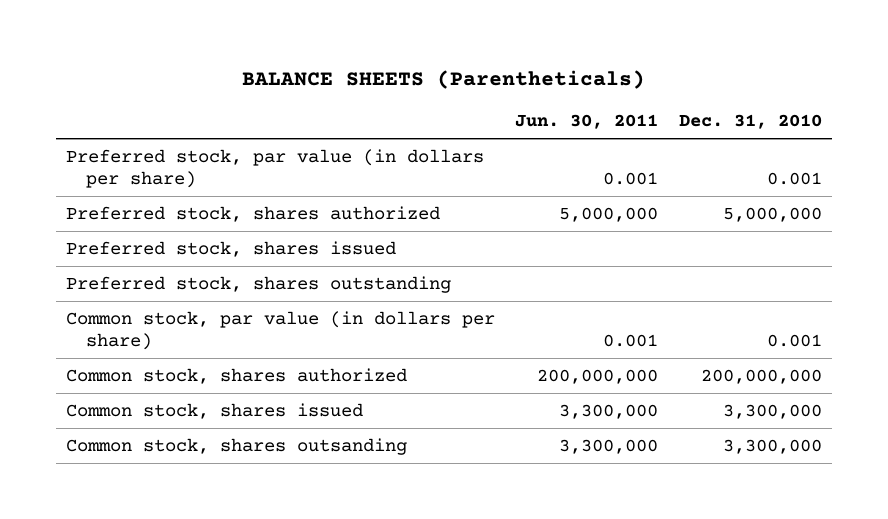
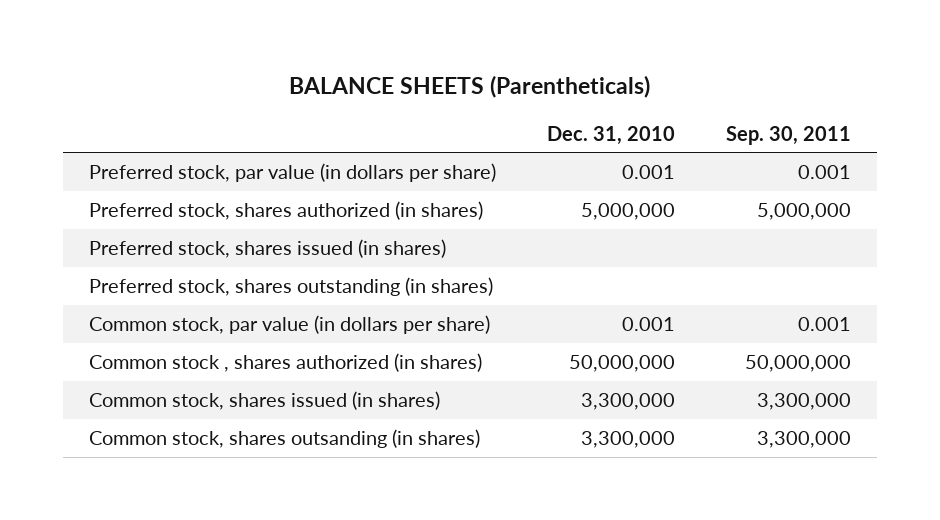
[515,114,659,130] Jun. 30, 2011 -> none
none -> [726,125,852,145] Sep. 30, 2011
[65,205,440,222] Preferred stock, shares authorized -> [88,201,483,221] Preferred stock, shares authorized (in shares)
[65,240,396,257] Preferred stock, shares issued -> [88,239,446,259] Preferred stock, shares issued (in shares)
[65,275,451,293] Preferred stock, shares outstanding -> [88,277,493,297] Preferred stock, shares outstanding (in shares)
[65,367,407,384] Common stock, shares authorized -> [88,353,482,373] Common stock , shares authorized (in shares)
[701,368,823,384] 200,000,000 -> [569,355,676,373] 50,000,000
[65,402,363,419] Common stock, shares issued -> [88,391,440,411] Common stock, shares issued (in shares)
[65,437,407,455] Common stock, shares outsanding -> [88,429,480,449] Common stock, shares outsanding (in shares)

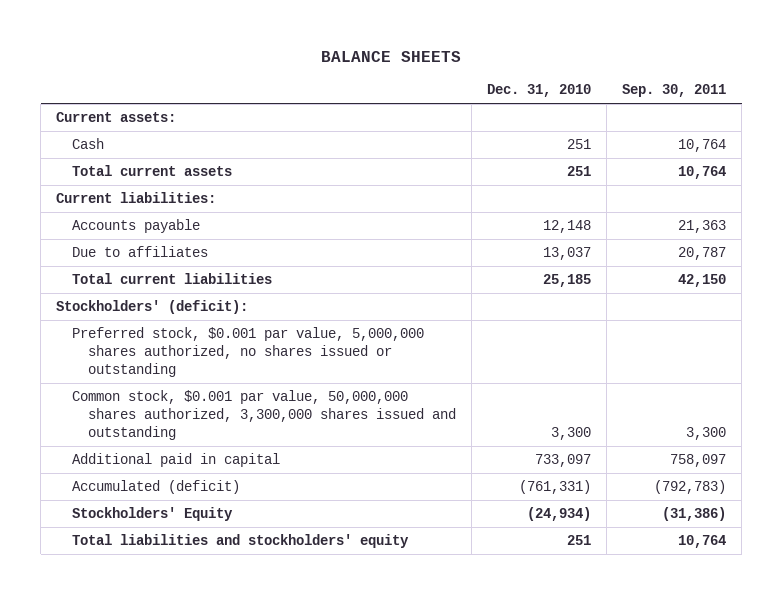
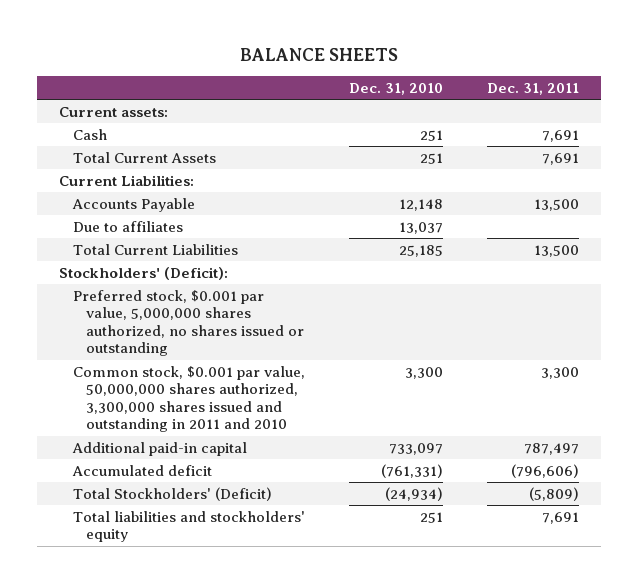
[622,84,727,98] Sep. 30, 2011 -> none
none -> [487,82,580,95] Dec. 31, 2011
[72,165,233,177] Total current assets -> [72,151,216,163] Total Current Assets
[56,192,217,204] Current liabilities: -> [59,174,195,186] Current Liabilities:
[72,219,201,234] Accounts payable -> [71,197,195,212] Accounts Payable
[72,273,273,285] Total current liabilities -> [72,243,238,255] Total Current Liabilities
[56,300,249,315] Stockholders' (deficit): -> [59,266,229,280] Stockholders' (Deficit):
[72,390,457,441] Common stock, $0.001 par value, 50,000,000 shares authorized, 3,300,000 shares issued and outstanding -> [72,365,305,433] Common stock, $0.001 par value, 50,000,000 shares authorized, 3,300,000 shares issued and outstanding in 2011 and 2010
[72,453,281,468] Additional paid in capital -> [71,441,247,456] Additional paid-in capital
[72,480,241,495] Accumulated (deficit) -> [71,464,212,476] Accumulated deficit
[72,507,234,522] Stockholders' Equity -> [72,486,272,501] Total Stockholders' (Deficit)

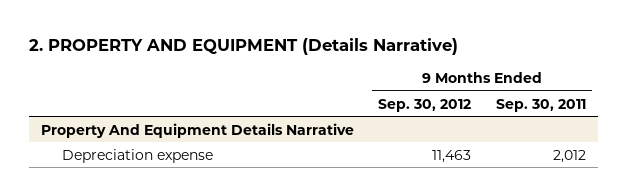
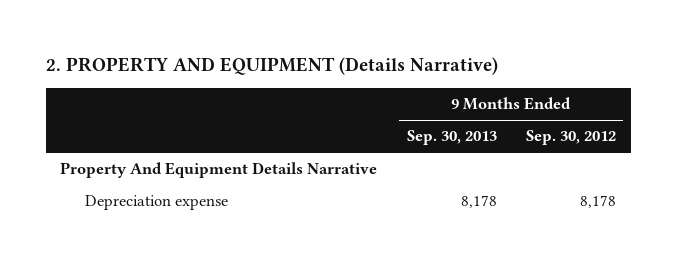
[495,98,586,112] Sep. 30, 2011 -> none
none -> [406,130,497,146] Sep. 30, 2013
[432,149,472,163] 11,463 -> [580,195,617,209] 8,178

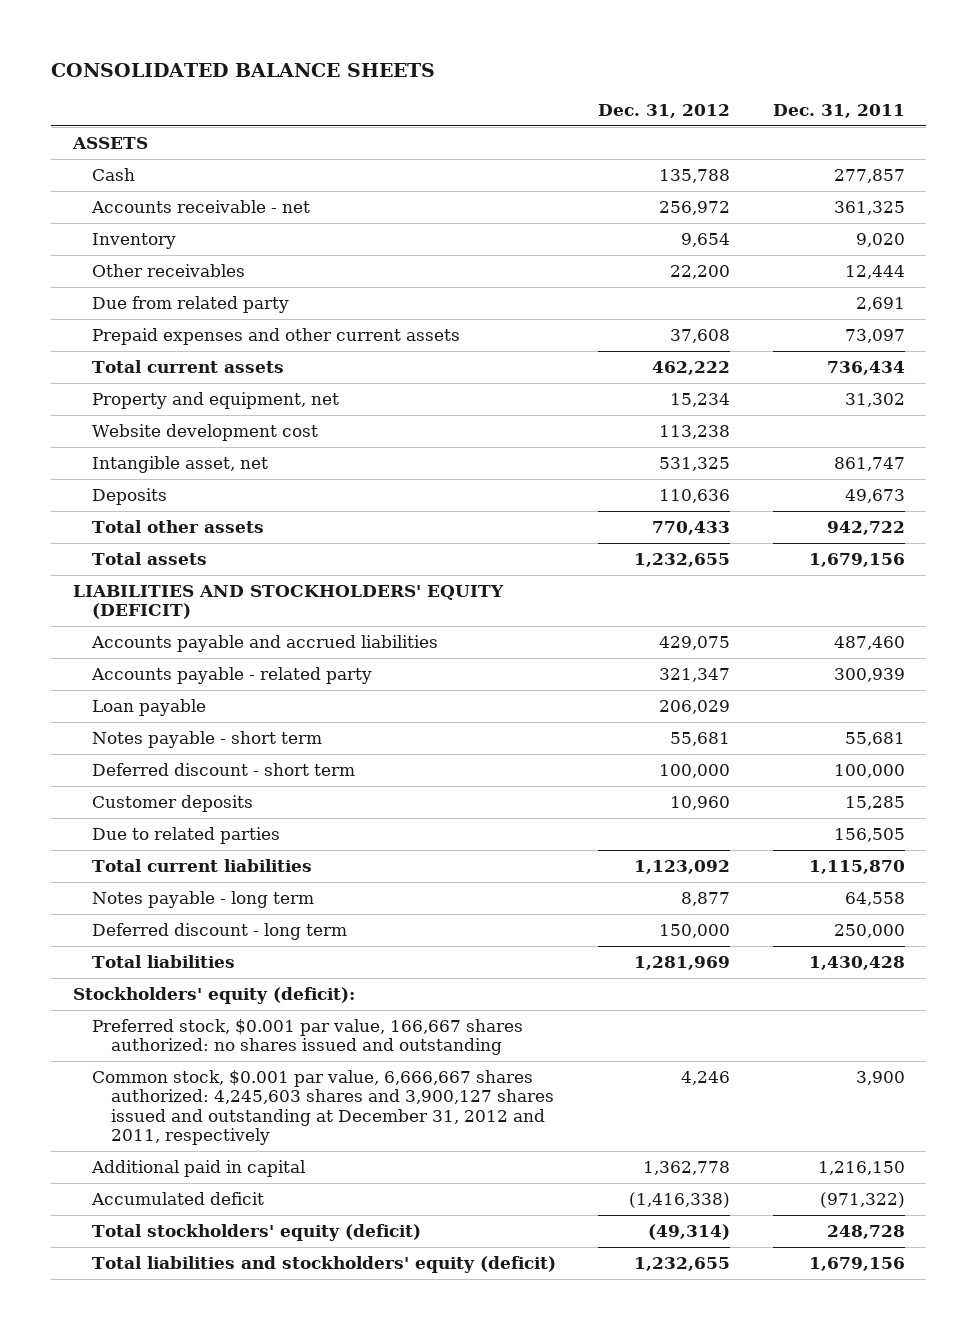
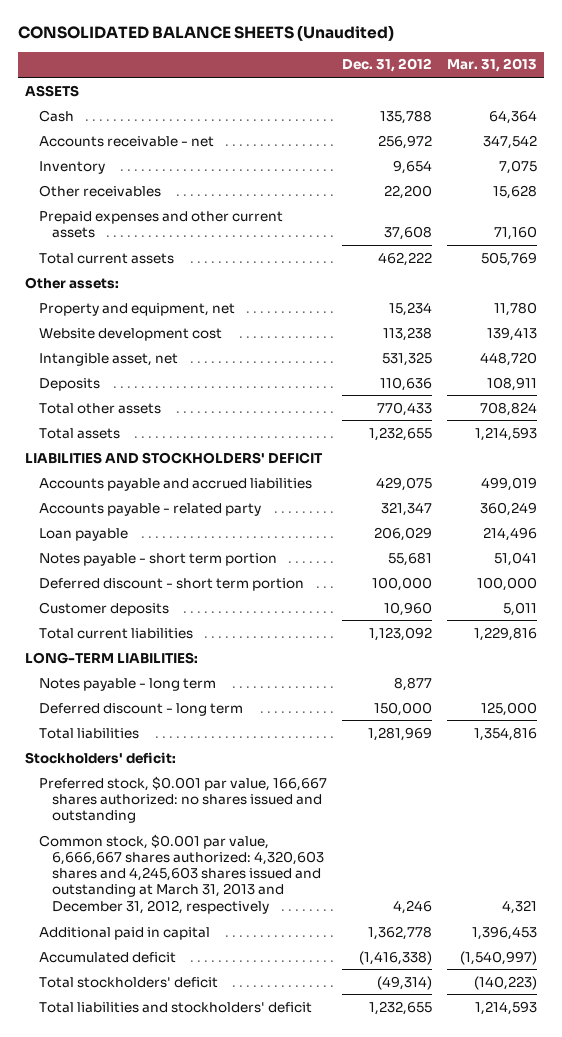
[51,63,436,78] CONSOLIDATED BALANCE SHEETS -> [17,25,394,42] CONSOLIDATED BALANCE SHEETS (Unaudited)
[772,104,905,119] Dec. 31, 2011 -> none
none -> [446,58,537,73] Mar. 31, 2013
[91,296,289,314] Due from related party -> none
none -> [25,276,120,289] Other assets:
[72,585,504,620] LIABILITIES AND STOCKHOLDERS' EQUITY (DEFICIT) -> [25,451,324,464] LIABILITIES AND STOCKHOLDERS' DEFICIT
[91,731,322,749] Notes payable - short term -> [38,552,277,566] Notes payable - short term portion
[91,763,355,777] Deferred discount - short term -> [38,577,304,591] Deferred discount - short term portion
[91,827,280,845] Due to related parties -> none
none -> [25,651,199,664] LONG-TERM LIABILITIES:
[72,987,355,1005] Stockholders' equity (deficit): -> [25,751,177,764] Stockholders' deficit:
[91,1070,555,1145] Common stock, $0.001 par value, 6,666,667 shares authorized: 4,245,603 shares and 3,900,127 shares issued and outstanding at December 31, 2012 and 2011, respectively -> [38,833,325,914] Common stock, $0.001 par value, 6,666,667 shares authorized: 4,320,603 shares and 4,245,603 shares issued and outstanding at March 31, 2013 and December 31, 2012, respectively
[91,1224,421,1242] Total stockholders' equity (deficit) -> [38,976,218,988] Total stockholders' deficit
[91,1256,556,1274] Total liabilities and stockholders' equity (deficit) -> [38,1001,312,1013] Total liabilities and stockholders' deficit

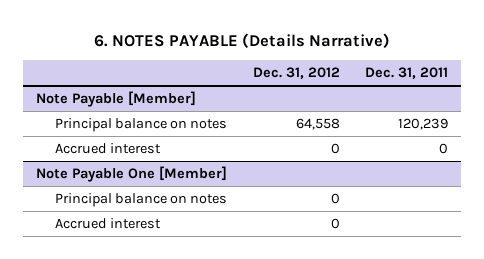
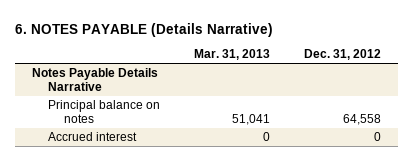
[365,67,449,80] Dec. 31, 2011 -> none
none -> [194,49,271,61] Mar. 31, 2013
[35,91,196,108] Note Payable [Member] -> none
none -> [32,67,159,91] Notes Payable Details Narrative
[35,166,227,183] Note Payable One [Member] -> none
[55,193,228,208] Principal balance on notes -> none
[55,218,162,230] Accrued interest -> none

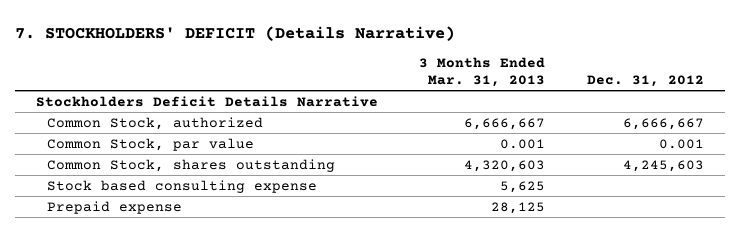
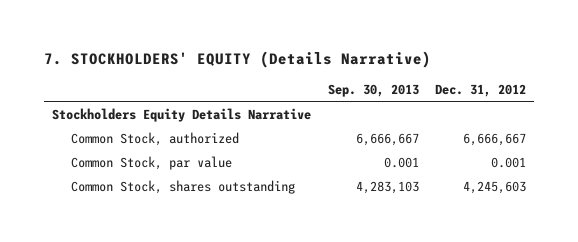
[14,25,455,41] 7. STOCKHOLDERS' DEFICIT (Details Narrative) -> [43,51,431,69] 7. STOCKHOLDERS' EQUITY (Details Narrative)
[419,57,546,88] 3 Months Ended Mar. 31, 2013 -> none
none -> [327,83,419,97] Sep. 30, 2013
[35,95,378,107] Stockholders Deficit Details Narrative -> [52,107,312,122] Stockholders Equity Details Narrative
[47,179,318,193] Stock based consulting expense -> none
[47,200,183,214] Prepaid expense -> none

